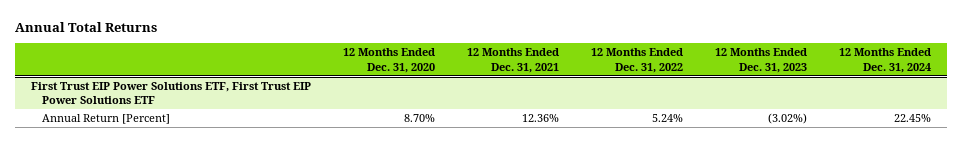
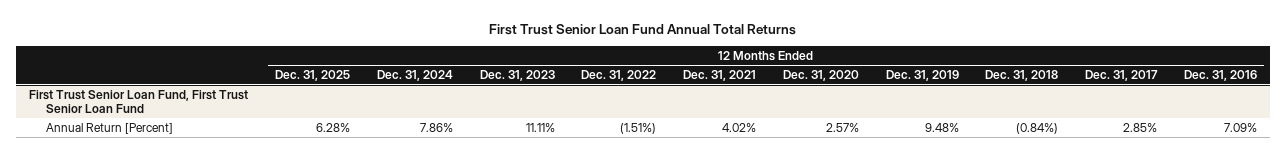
[14,22,157,33] Annual Total Returns -> [489,24,797,36] First Trust Senior Loan Fund Annual Total Returns
none -> [275,69,351,81] Dec. 31, 2025
none -> [885,69,959,81] Dec. 31, 2019
none -> [985,69,1059,81] Dec. 31, 2018
none -> [1085,69,1159,81] Dec. 31, 2017
none -> [1183,69,1257,81] Dec. 31, 2016
[30,81,311,105] First Trust EIP Power Solutions ETF, First Trust EIP Power Solutions ETF -> none
none -> [29,89,249,113] First Trust Senior Loan Fund, First Trust Senior Loan Fund
[403,113,435,122] 8.70% -> [825,122,859,132] 2.57%
[521,113,559,122] 12.36% -> [722,122,757,132] 4.02%
[651,113,683,122] 5.24% -> [620,122,657,134] (1.51%)
[767,112,807,124] (3.02%) -> [525,122,555,132] 11.11%
[893,113,931,122] 22.45% -> [419,122,453,132] 7.86%

